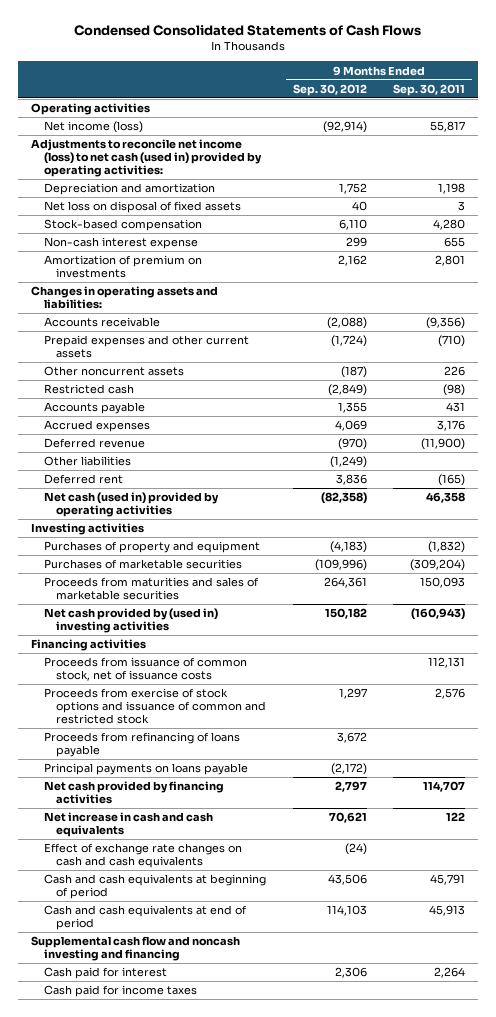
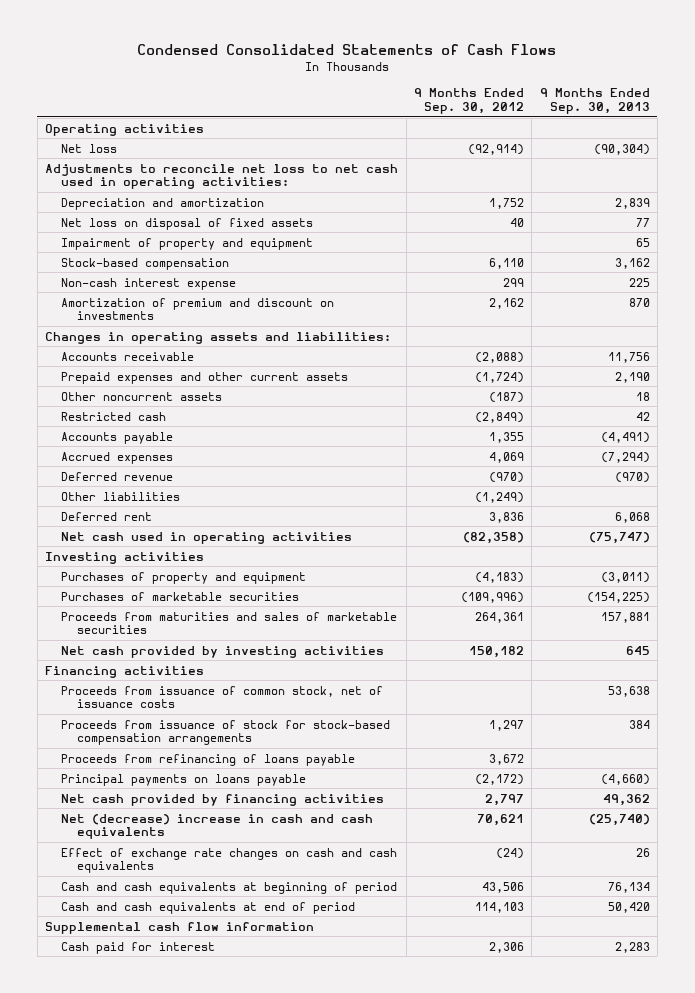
[393,83,466,96] Sep. 30, 2011 -> none
none -> [539,88,650,114] 9 Months Ended Sep. 30, 2013
[43,121,143,134] Net income (loss) -> [60,143,117,153] Net loss
[30,139,262,178] Adjustments to reconcile net income (loss) to net cash (used in) provided by operating activities: -> [45,163,399,190] Adjustments to reconcile net loss to net cash used in operating activities:
none -> [60,237,313,250] Impairment of property and equipment
[43,255,202,279] Amortization of premium on investments -> [60,297,334,321] Amortization of premium and discount on investments
[43,492,219,518] Net cash (used in) provided by operating activities -> [60,531,352,544] Net cash used in operating activities
[43,608,218,634] Net cash provided by (used in) investing activities -> [60,645,384,658] Net cash provided by investing activities
[43,688,267,725] Proceeds from exercise of stock options and issuance of common and restricted stock -> [60,719,390,746] Proceeds from issuance of stock for stock-based compensation arrangements
[43,812,213,838] Net increase in cash and cash equivalents -> [60,813,373,840] Net (decrease) increase in cash and cash equivalents
[30,936,240,962] Supplemental cash flow and noncash investing and financing -> [45,921,315,934] Supplemental cash flow information
[43,985,197,998] Cash paid for income taxes -> none

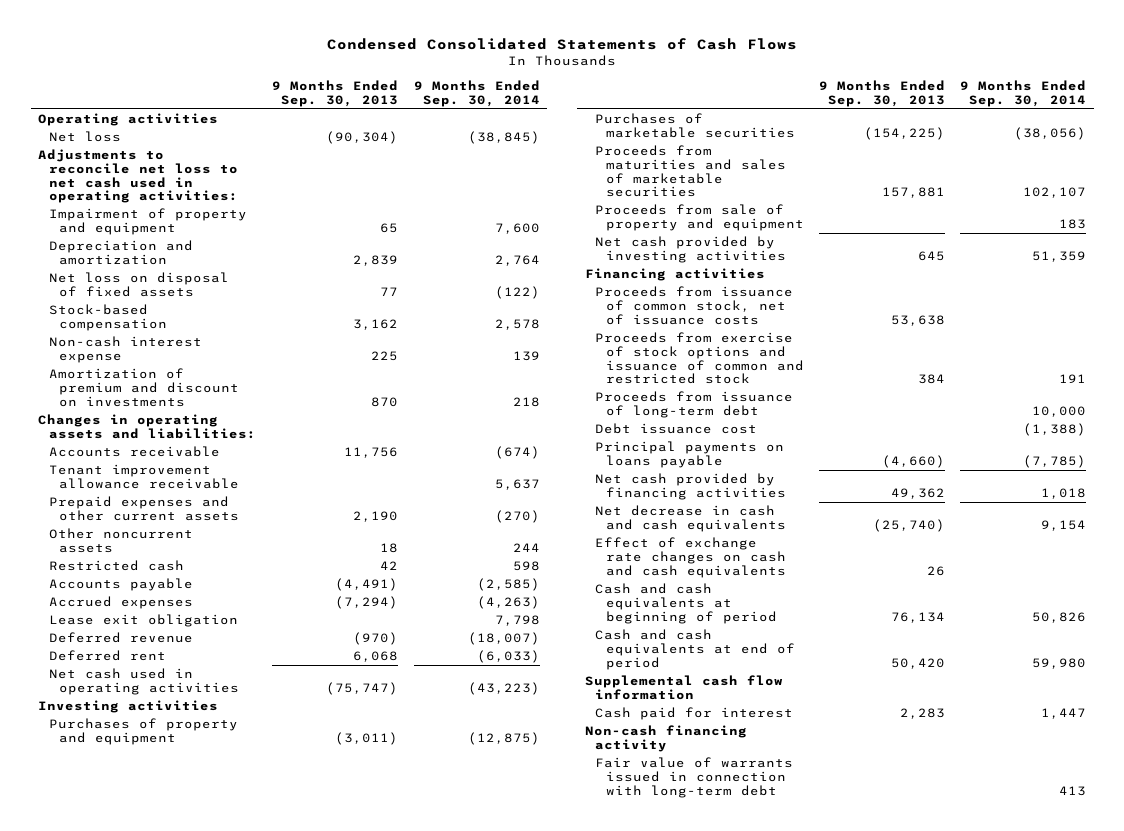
[413,88,524,114] 9 Months Ended Sep. 30, 2012 -> none
none -> [413,79,540,107] 9 Months Ended Sep. 30, 2014
[60,237,313,250] Impairment of property and equipment -> [48,208,247,235] Impairment of property and equipment
none -> [48,464,240,489] Tenant improvement allowance receivable
none -> [48,614,238,628] Lease exit obligation
[60,491,180,501] Other liabilities -> none
none -> [595,204,804,231] Proceeds from sale of property and equipment
[60,719,390,746] Proceeds from issuance of stock for stock-based compensation arrangements -> [595,332,804,385] Proceeds from exercise of stock options and issuance of common and restricted stock
[60,753,355,766] Proceeds from refinancing of loans payable -> [595,391,794,418] Proceeds from issuance of long-term debt
none -> [595,423,758,435] Debt issuance cost
[60,813,373,840] Net (decrease) increase in cash and cash equivalents -> [595,505,786,532] Net decrease in cash and cash equivalents
none -> [584,725,747,752] Non-cash financing activity
none -> [595,757,794,798] Fair value of warrants issued in connection with long-term debt

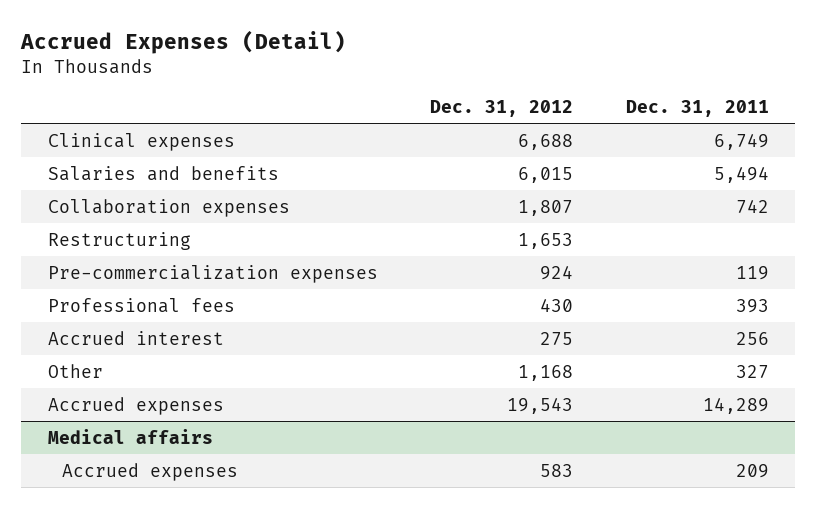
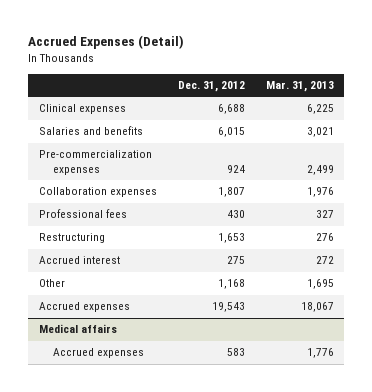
[625,99,769,117] Dec. 31, 2011 -> none
none -> [265,81,334,93] Mar. 31, 2013
[47,198,290,217] Collaboration expenses -> [38,187,157,198] Collaboration expenses
[47,231,191,250] Restructuring -> [38,233,105,244] Restructuring

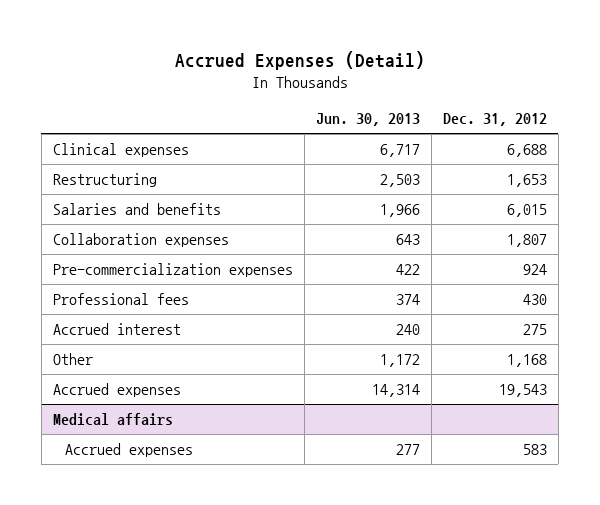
[265,81,334,93] Mar. 31, 2013 -> none
none -> [315,113,420,127] Jun. 30, 2013
[38,233,105,244] Restructuring -> [52,173,157,188] Restructuring
[38,150,152,176] Pre-commercialization expenses -> [52,263,293,278] Pre-commercialization expenses

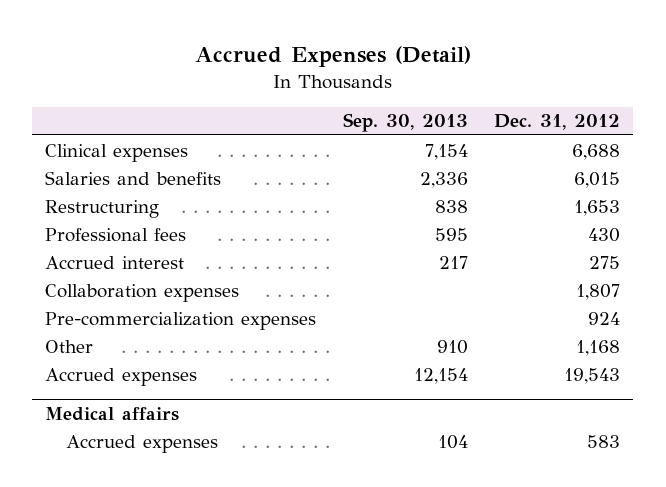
[315,113,420,127] Jun. 30, 2013 -> none
none -> [342,113,468,133] Sep. 30, 2013
[52,173,157,188] Restructuring -> [45,199,160,218] Restructuring
[52,233,229,248] Collaboration expenses -> [45,283,240,302] Collaboration expenses
[52,263,293,278] Pre-commercialization expenses -> [45,311,317,330] Pre-commercialization expenses

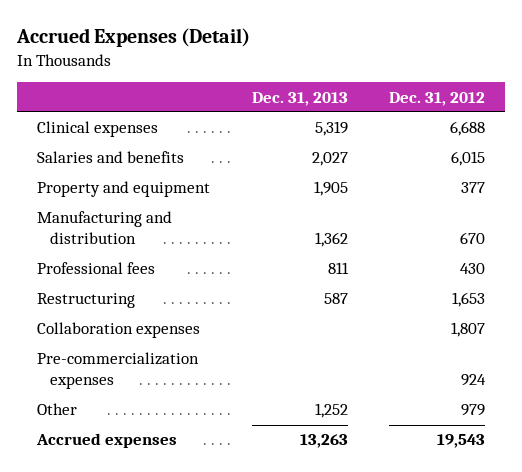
[342,113,468,133] Sep. 30, 2013 -> none
none -> [251,91,348,106] Dec. 31, 2013
none -> [37,181,211,198] Property and equipment
none -> [37,211,173,245] Manufacturing and distribution
[45,255,185,269] Accrued interest -> none
[45,199,160,218] Restructuring -> [37,293,136,309] Restructuring
[576,339,621,356] 1,168 -> [460,404,485,417] 979
[45,406,180,421] Medical affairs -> none
[65,434,218,453] Accrued expenses -> none

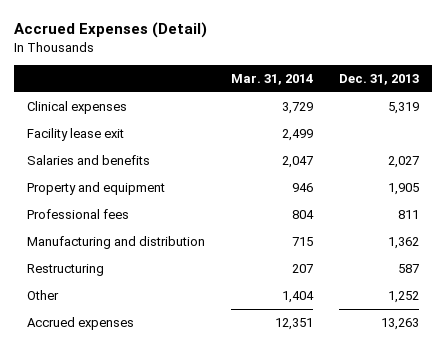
[388,91,485,106] Dec. 31, 2012 -> none
none -> [230,73,313,85] Mar. 31, 2014
none -> [26,128,124,142] Facility lease exit
[37,211,173,245] Manufacturing and distribution -> [26,236,205,250] Manufacturing and distribution
[37,322,201,339] Collaboration expenses -> none
[37,352,200,390] Pre-commercialization expenses -> none

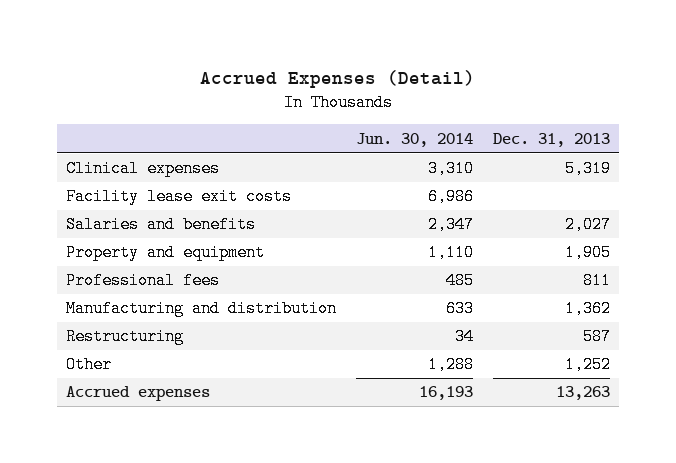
[230,73,313,85] Mar. 31, 2014 -> none
none -> [355,132,473,147] Jun. 30, 2014
[26,128,124,142] Facility lease exit -> [66,188,293,206] Facility lease exit costs

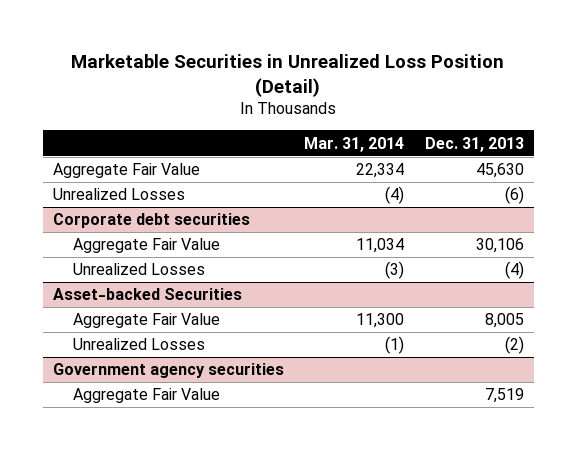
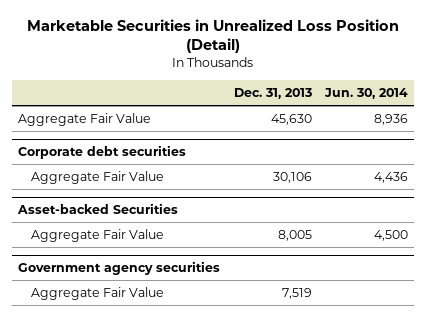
[304,136,405,152] Mar. 31, 2014 -> none
none -> [323,87,408,99] Jun. 30, 2014
[53,188,186,201] Unrealized Losses -> none
[72,263,205,276] Unrealized Losses -> none
[72,338,205,351] Unrealized Losses -> none

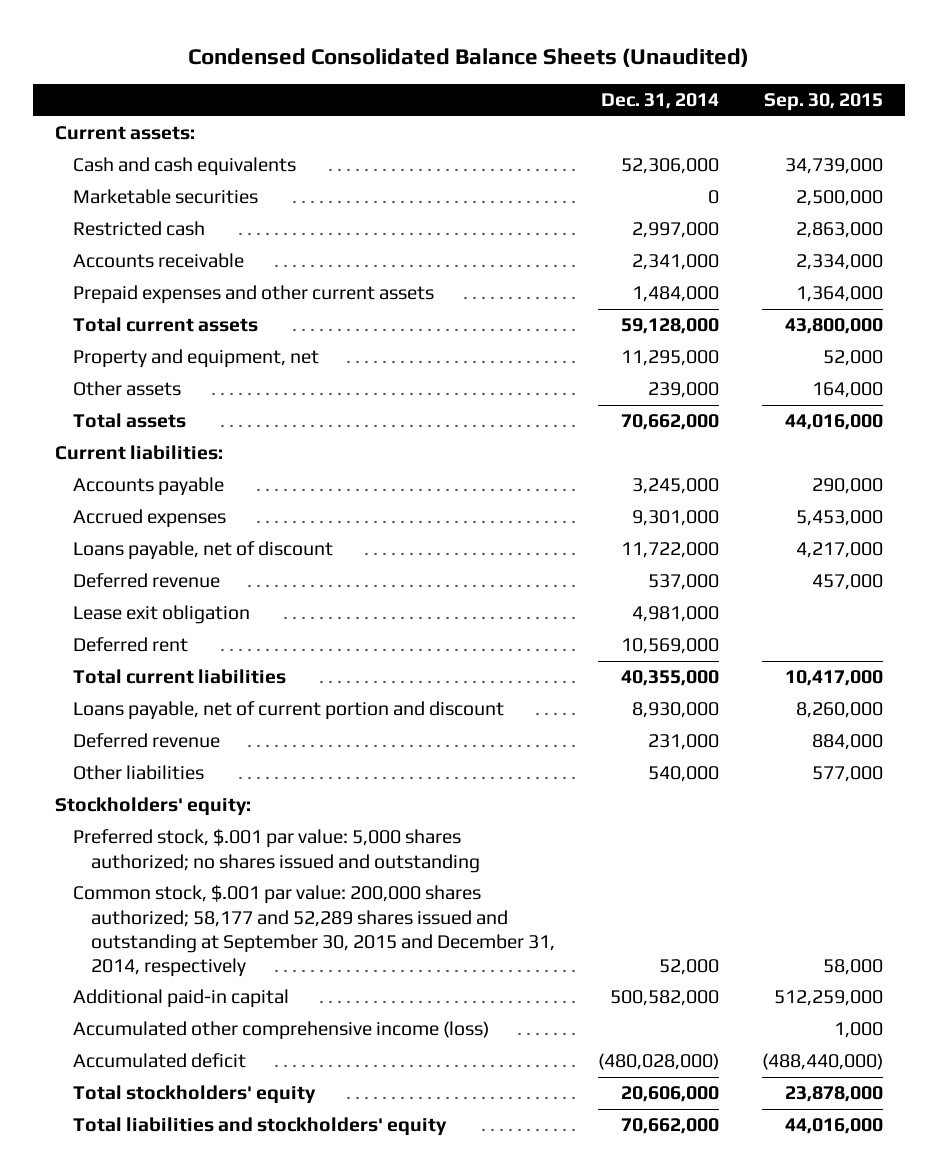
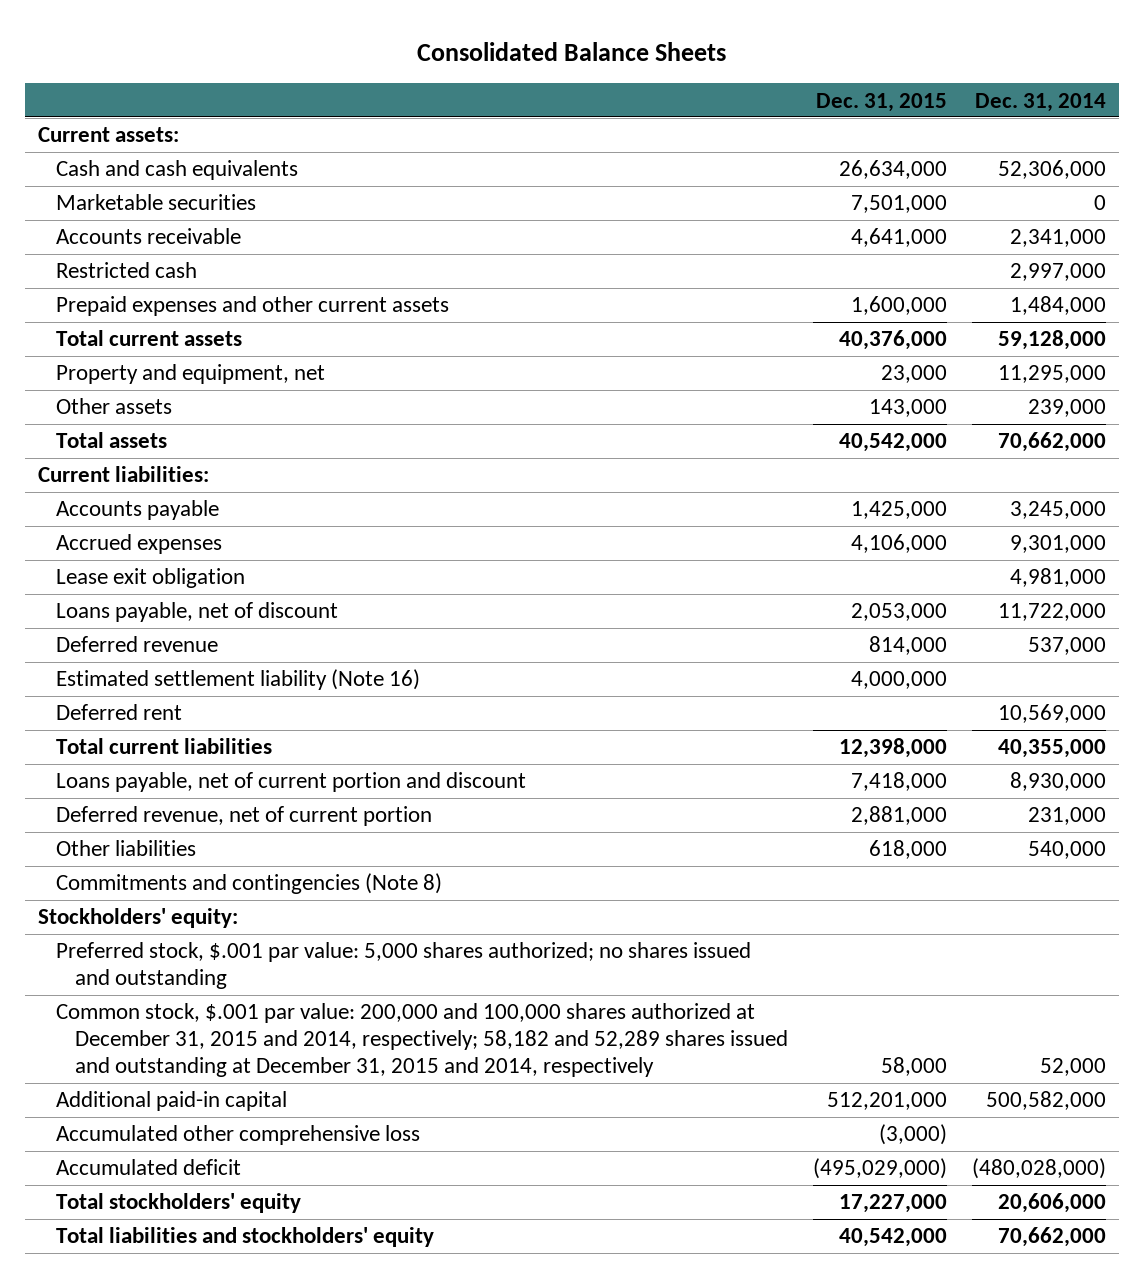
[187,47,749,67] Condensed Consolidated Balance Sheets (Unaudited) -> [416,41,726,61] Consolidated Balance Sheets
[763,93,883,112] Sep. 30, 2015 -> none
none -> [815,92,947,112] Dec. 31, 2015
[72,221,205,237] Restricted cash -> [56,262,198,279] Restricted cash
[72,605,250,625] Lease exit obligation -> [56,568,246,589] Lease exit obligation
none -> [56,669,421,691] Estimated settlement liability (Note 16)
[72,733,220,749] Deferred revenue -> [56,806,433,827] Deferred revenue, net of current portion
none -> [56,873,443,895] Commitments and contingencies (Note 8)
[72,885,555,977] Common stock, $.001 par value: 200,000 shares authorized; 58,177 and 52,289 shares issued and outstanding at September 30, 2015 and December 31, 2014, respectively -> [56,1003,788,1078] Common stock, $.001 par value: 200,000 and 100,000 shares authorized at December 31, 2015 and 2014, respectively; 58,182 and 52,289 shares issued and outstanding at December 31, 2015 and 2014, respectively
[72,1021,489,1041] Accumulated other comprehensive income (loss) -> [56,1125,421,1146] Accumulated other comprehensive loss

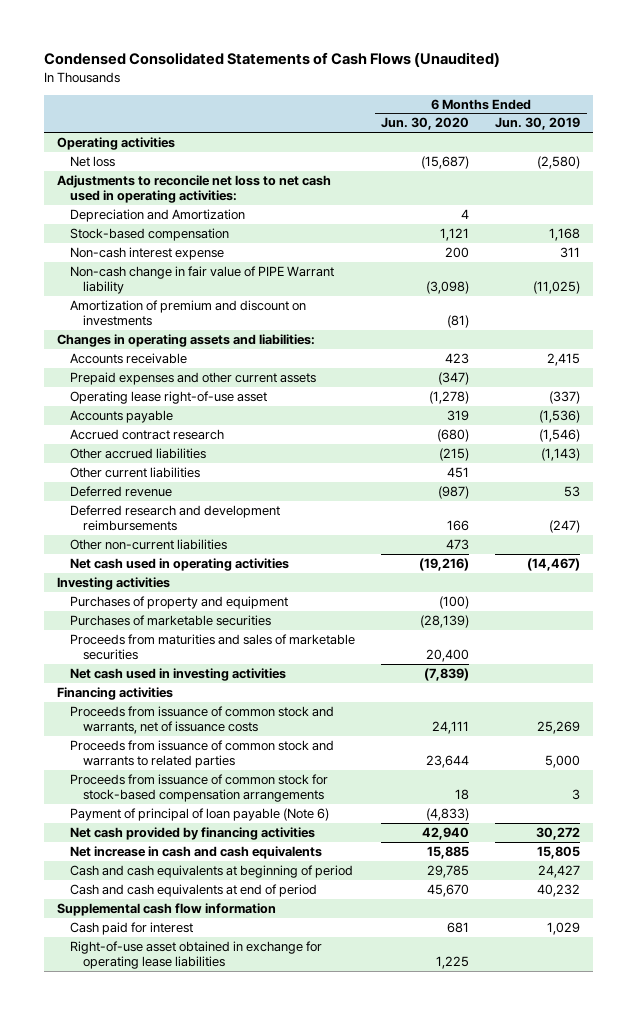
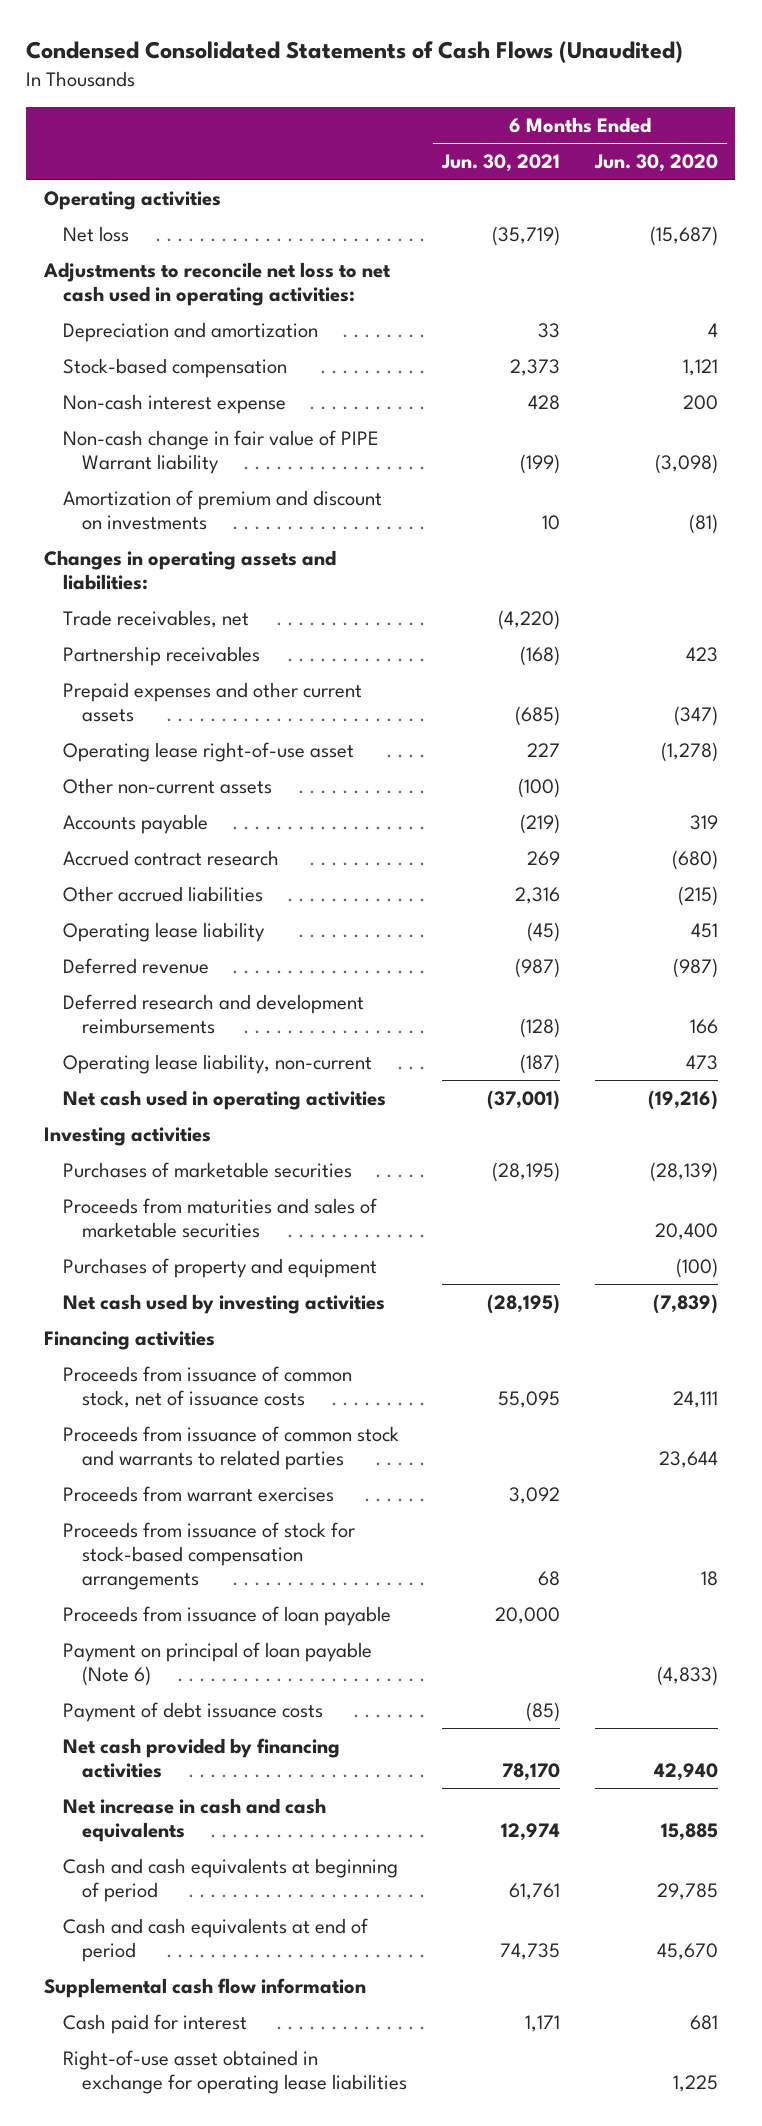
[495,117,581,131] Jun. 30, 2019 -> none
none -> [441,154,561,173] Jun. 30, 2021
[70,208,246,222] Depreciation and Amortization -> [63,321,319,342] Depreciation and amortization
none -> [63,609,250,628] Trade receivables, net
[70,352,188,364] Accounts receivable -> [63,645,261,666] Partnership receivables
none -> [63,777,273,794] Other non-current assets
[70,466,201,478] Other current liabilities -> [63,921,266,942] Operating lease liability
[70,538,228,550] Other non-current liabilities -> [63,1053,373,1074] Operating lease liability, non-current
[70,595,289,609] Purchases of property and equipment -> [63,1257,378,1278] Purchases of property and equipment
[70,667,287,681] Net cash used in investing activities -> [63,1293,386,1314] Net cash used by investing activities
[70,705,335,735] Proceeds from issuance of common stock and warrants, net of issuance costs -> [63,1365,353,1408] Proceeds from issuance of common stock, net of issuance costs
none -> [63,1485,335,1502] Proceeds from warrant exercises
[70,773,329,803] Proceeds from issuance of common stock for stock-based compensation arrangements -> [63,1521,356,1590] Proceeds from issuance of stock for stock-based compensation arrangements
none -> [63,1605,392,1626] Proceeds from issuance of loan payable
[70,807,330,821] Payment of principal of loan payable (Note 6) -> [63,1641,373,1686] Payment on principal of loan payable (Note 6)
none -> [63,1701,324,1722] Payment of debt issuance costs

